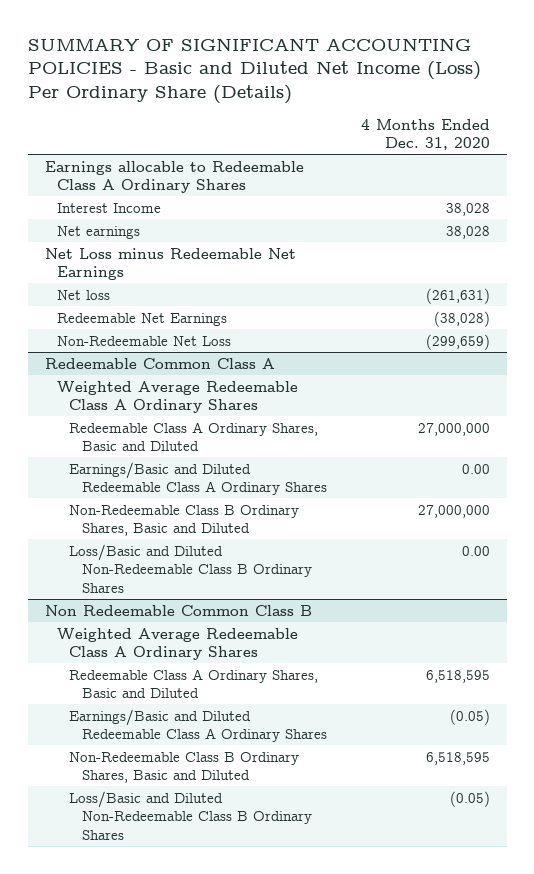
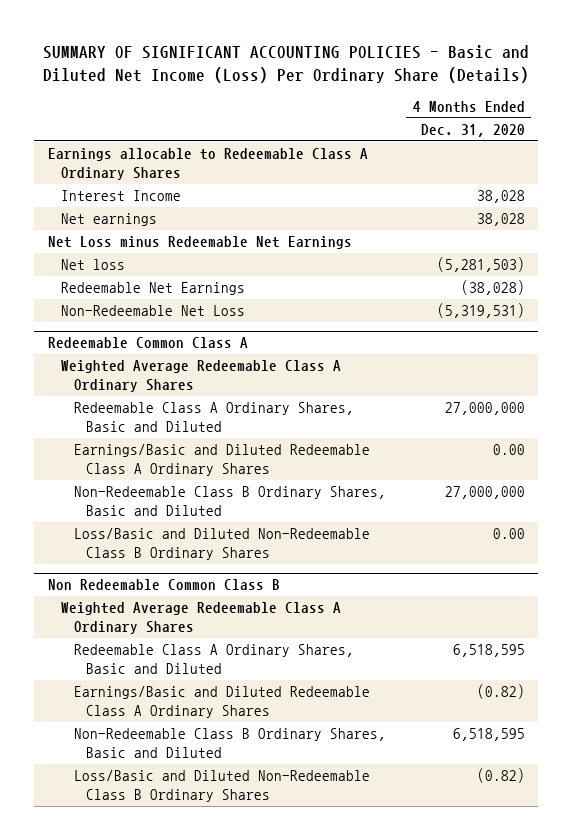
[425,287,490,304] (261,631) -> [436,257,525,273] (5,281,503)
[425,333,490,350] (299,659) -> [436,303,525,319] (5,319,531)
[449,708,490,725] (0.05) -> [476,684,525,700] (0.82)
[449,790,490,807] (0.05) -> [476,768,525,784] (0.82)

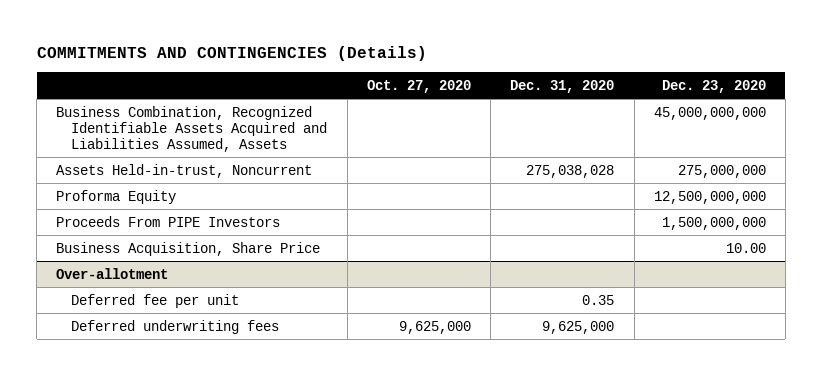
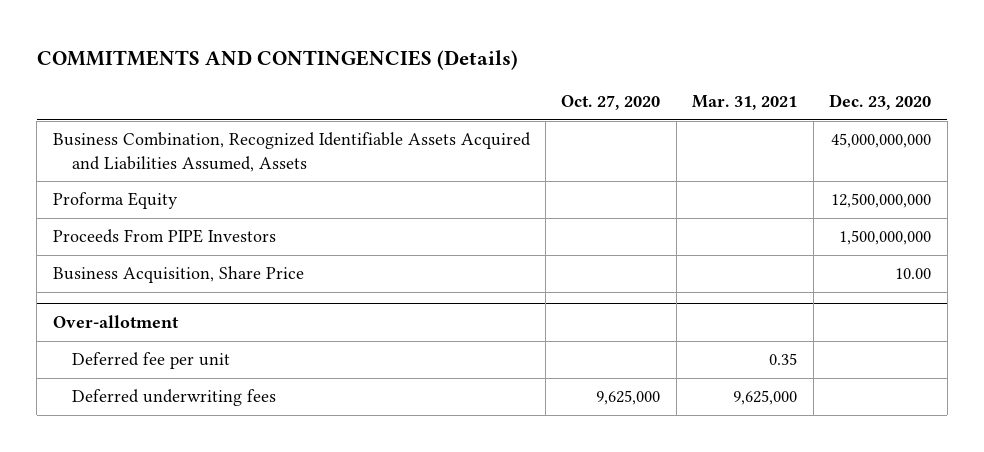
[510,80,615,94] Dec. 31, 2020 -> none
none -> [692,95,798,111] Mar. 31, 2021
[56,163,313,178] Assets Held-in-trust, Noncurrent -> none

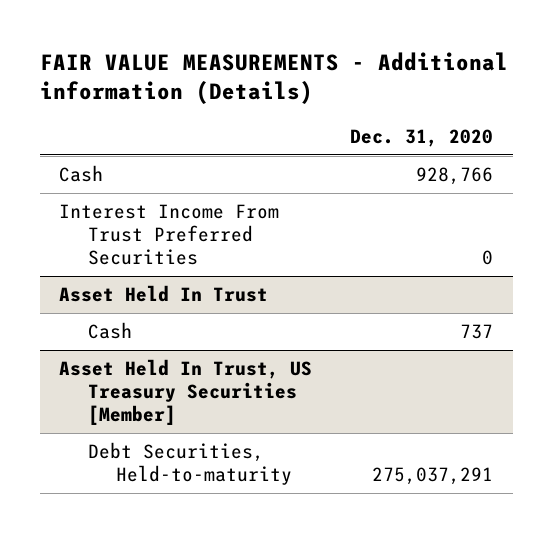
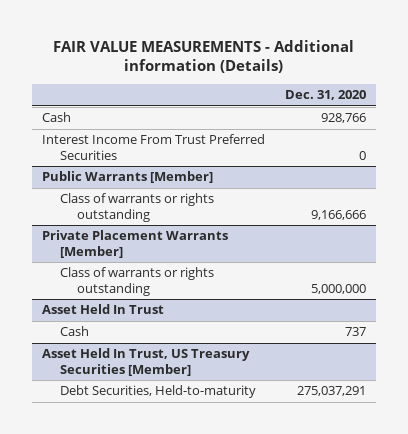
none -> [42,171,214,184] Public Warrants [Member]
none -> [59,193,214,222] Class of warrants or rights outstanding
none -> [42,230,229,258] Private Placement Warrants [Member]
none -> [59,267,214,296] Class of warrants or rights outstanding

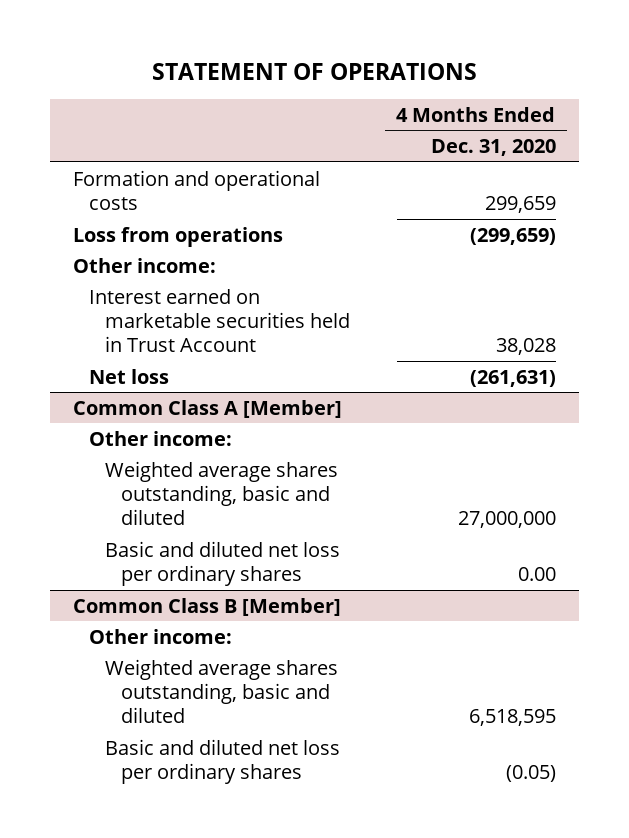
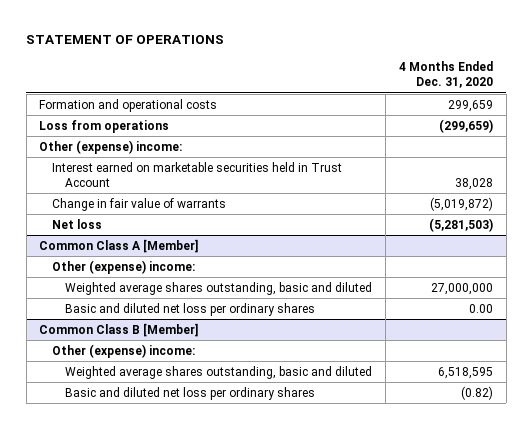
[72,257,216,273] Other income: -> [39,139,183,154] Other (expense) income:
none -> [52,197,227,211] Change in fair value of warrants
[469,369,556,387] (261,631) -> [428,217,493,232] (5,281,503)
[88,430,232,446] Other income: -> [52,259,196,274] Other (expense) income:
[88,628,232,644] Other income: -> [52,343,196,358] Other (expense) income:
[505,765,556,783] (0.05) -> [460,385,493,400] (0.82)

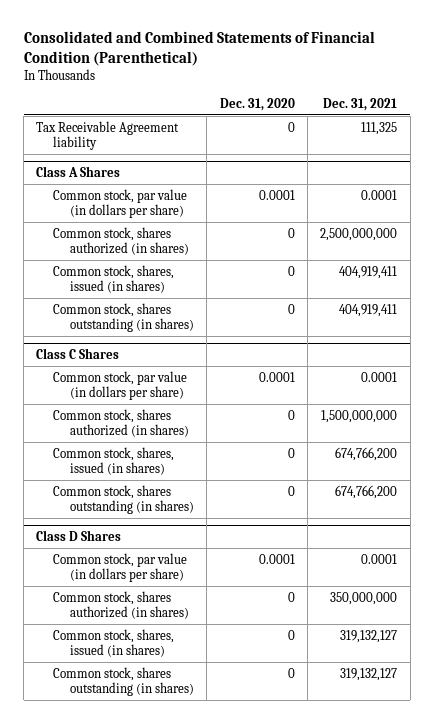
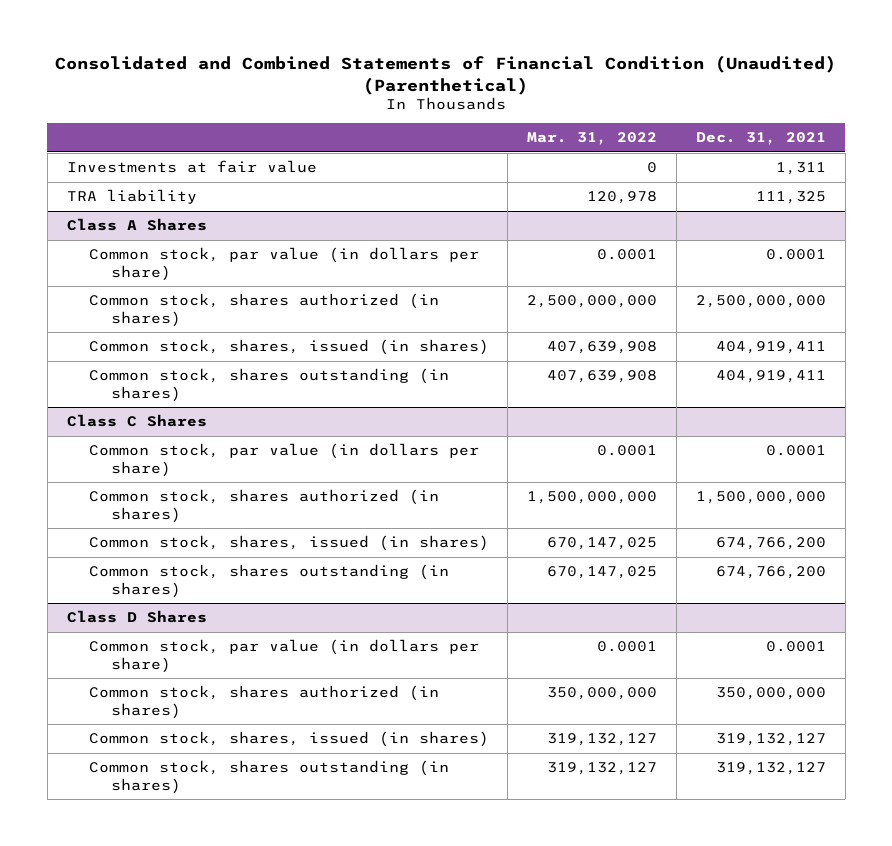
[23,31,375,66] Consolidated and Combined Statements of Financial Condition (Parenthetical) -> [55,54,837,95] Consolidated and Combined Statements of Financial Condition (Unaudited) (Parenthetical)
[219,97,295,111] Dec. 31, 2020 -> none
none -> [527,132,658,146] Mar. 31, 2022
none -> [66,160,317,174] Investments at fair value
[36,120,180,151] Tax Receivable Agreement liability -> [66,189,197,205] TRA liability

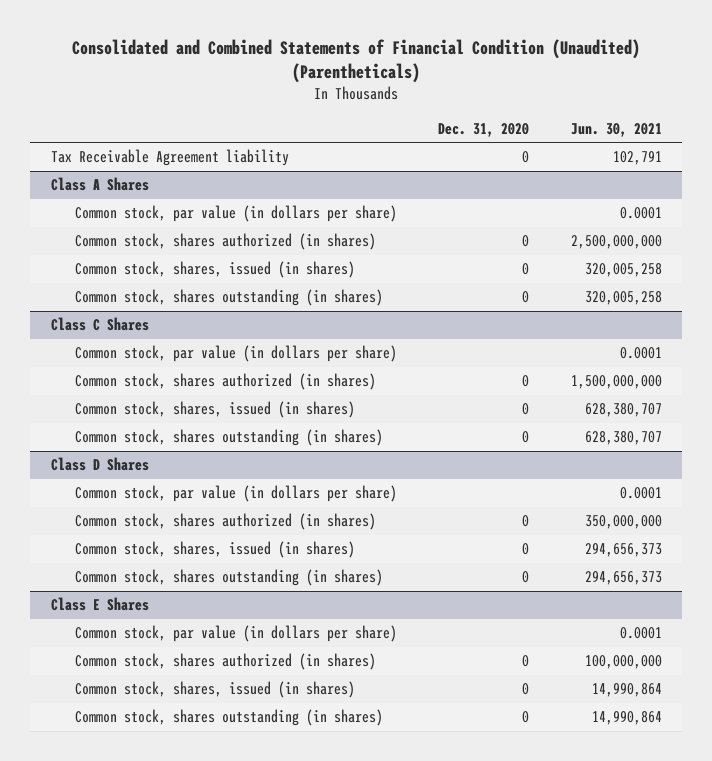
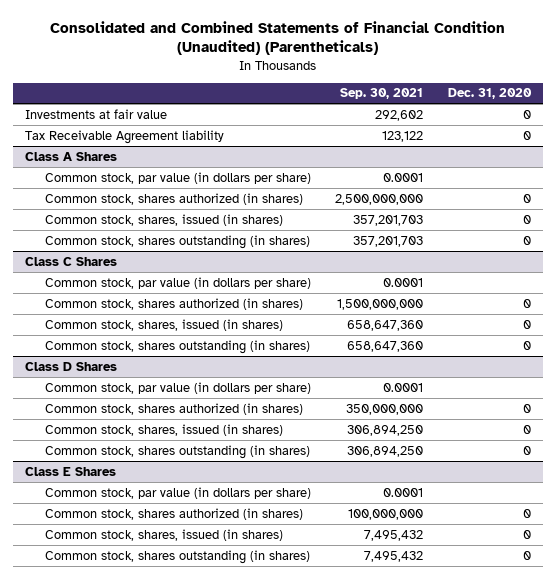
[570,122,662,137] Jun. 30, 2021 -> none
none -> [340,88,424,100] Sep. 30, 2021
none -> [24,108,167,119] Investments at fair value

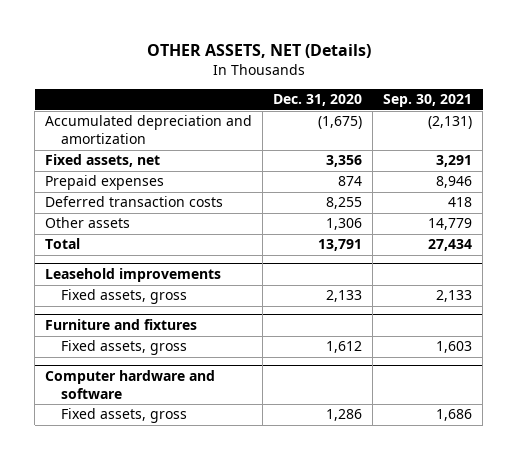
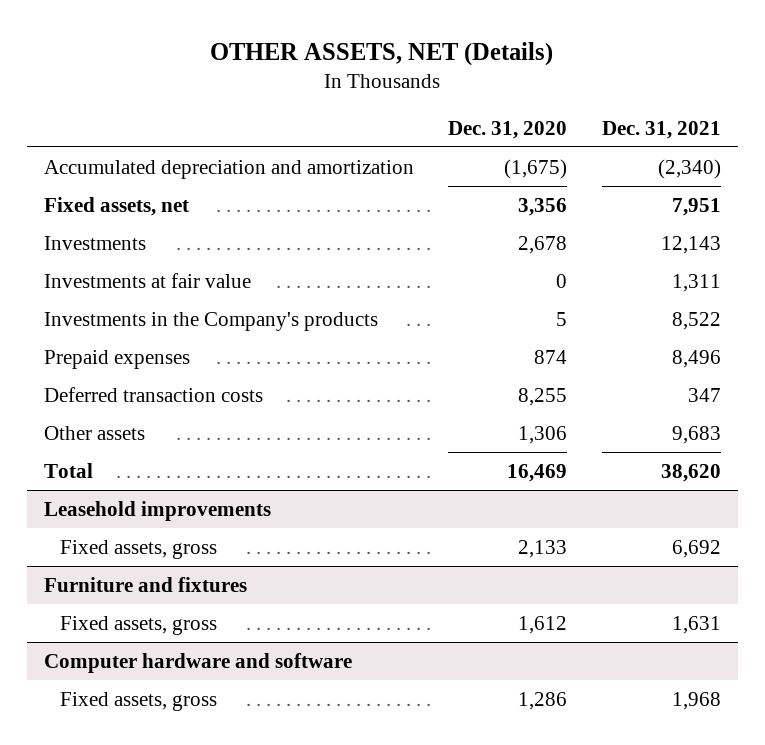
[383,94,473,108] Sep. 30, 2021 -> none
none -> [601,121,721,140] Dec. 31, 2021
none -> [44,235,147,250] Investments
none -> [44,272,252,288] Investments at fair value
none -> [44,311,379,331] Investments in the Company's products
[318,239,363,252] 13,791 -> [507,463,568,482] 16,469

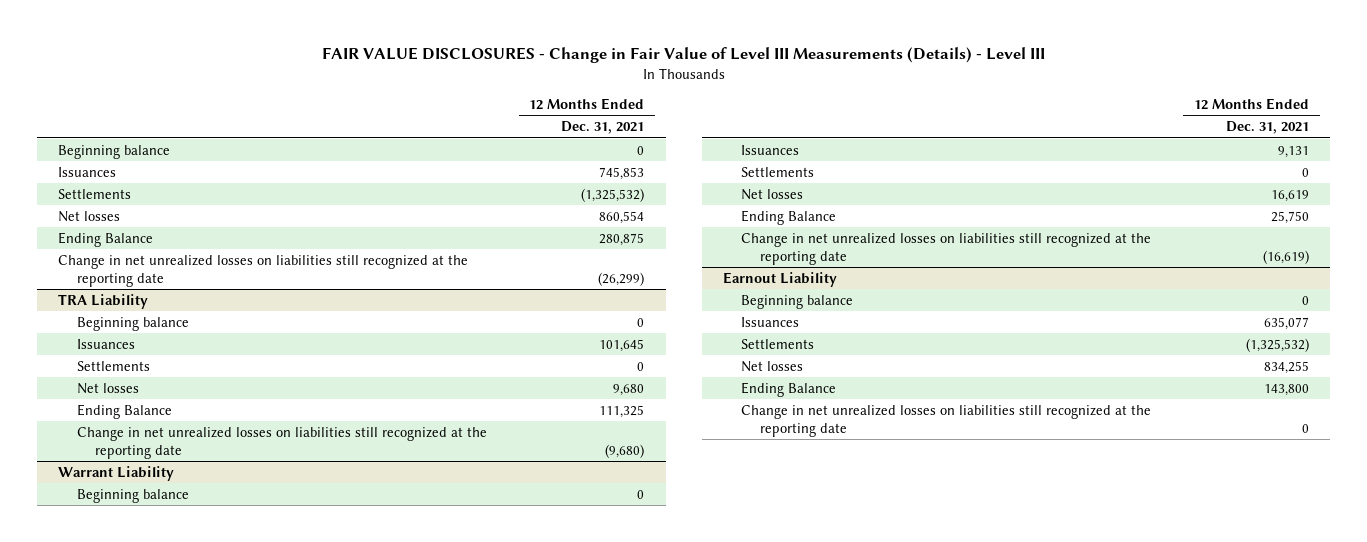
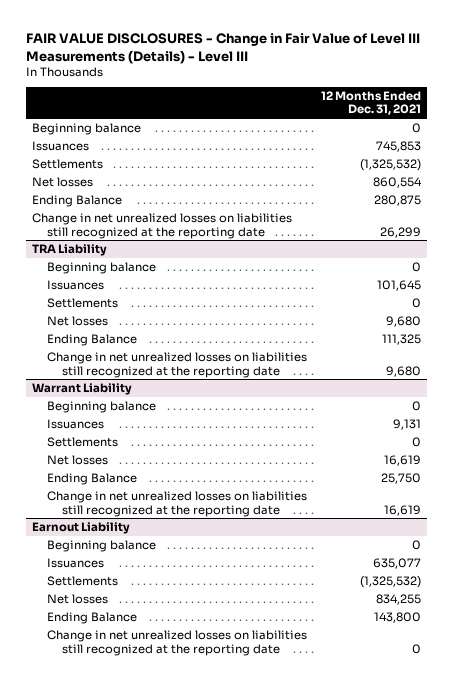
[598,271,645,286] (26,299) -> [379,226,421,238] 26,299
[605,443,645,458] (9,680) -> [385,365,421,377] 9,680
[1263,249,1310,264] (16,619) -> [383,504,421,516] 16,619

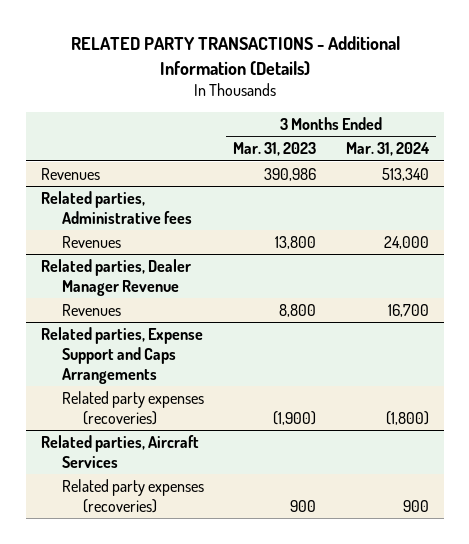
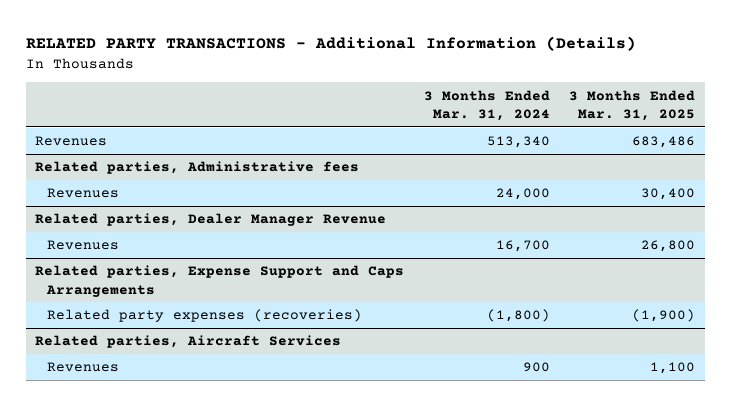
[233,142,317,157] Mar. 31, 2023 -> none
none -> [569,89,696,122] 3 Months Ended Mar. 31, 2025
[61,478,204,513] Related party expenses (recoveries) -> none
none -> [46,362,119,373] Revenues

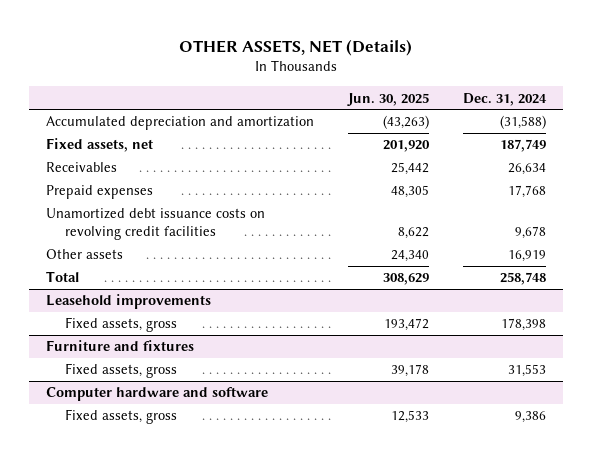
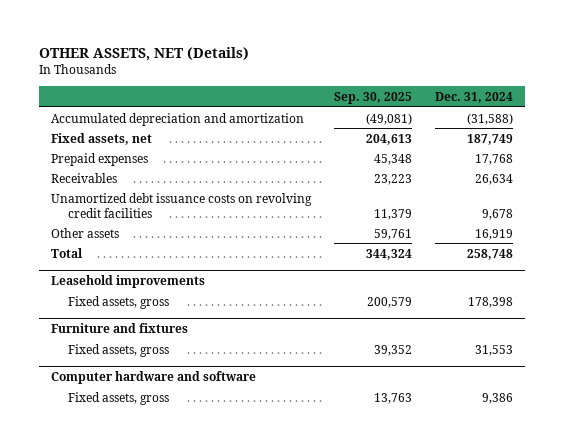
[346,92,429,106] Jun. 30, 2025 -> none
none -> [333,92,412,105] Sep. 30, 2025
[45,162,117,173] Receivables -> [50,172,117,183] Receivables

